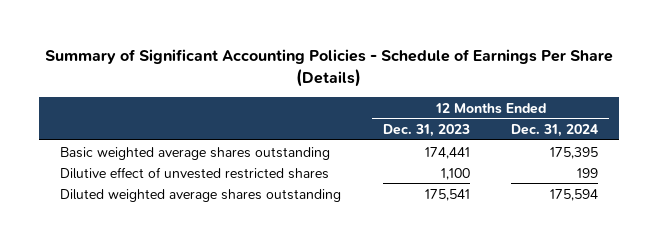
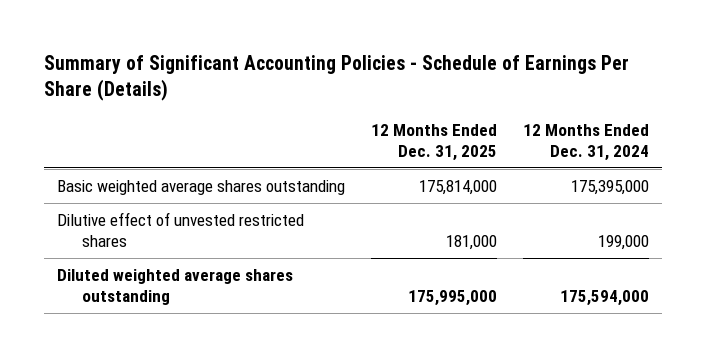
[382,124,470,138] Dec. 31, 2023 -> none
none -> [370,123,497,161] 12 Months Ended Dec. 31, 2025
[550,146,599,159] 175,395 -> [570,179,649,195] 175,395,000
[577,167,599,178] 199 -> [597,235,649,251] 199,000
[550,188,599,201] 175,594 -> [559,290,649,307] 175,594,000

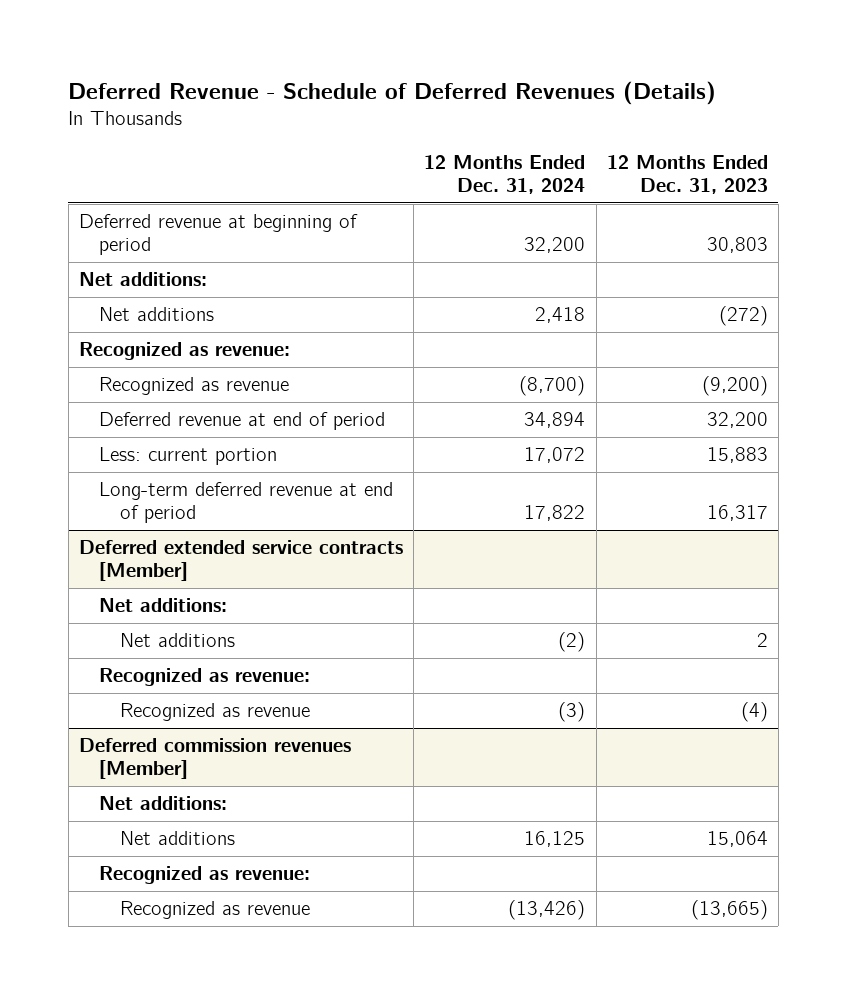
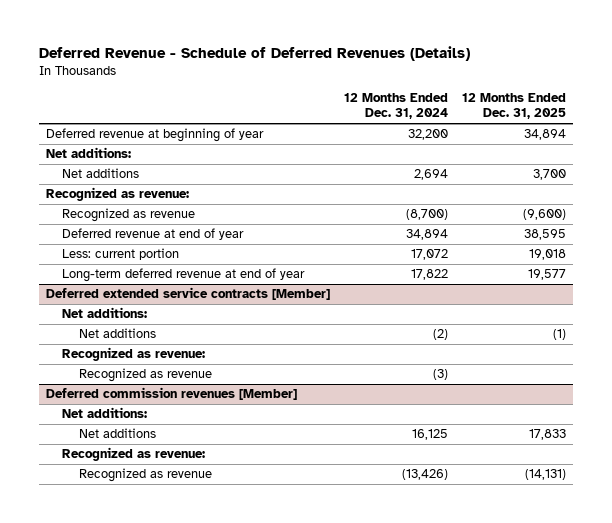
[606,155,768,195] 12 Months Ended Dec. 31, 2023 -> none
none -> [461,92,566,120] 12 Months Ended Dec. 31, 2025
[78,214,358,256] Deferred revenue at beginning of period -> [45,128,264,143] Deferred revenue at beginning of year
[535,307,586,324] 2,418 -> [413,169,448,181] 2,694
[99,412,386,431] Deferred revenue at end of period -> [62,228,245,241] Deferred revenue at end of year
[99,482,394,524] Long-term deferred revenue at end of period -> [62,268,306,283] Long-term deferred revenue at end of year

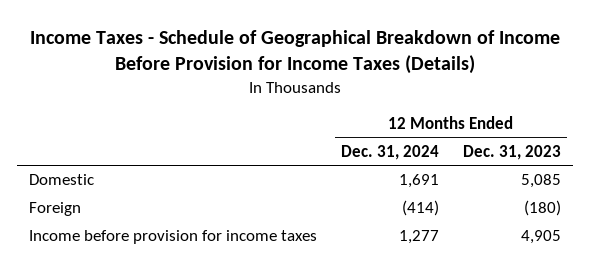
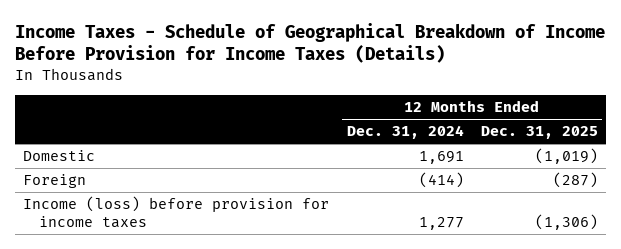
[462,145,561,161] Dec. 31, 2023 -> none
none -> [480,126,598,140] Dec. 31, 2025
[29,230,318,245] Income before provision for income taxes -> [23,196,330,229] Income (loss) before provision for income taxes

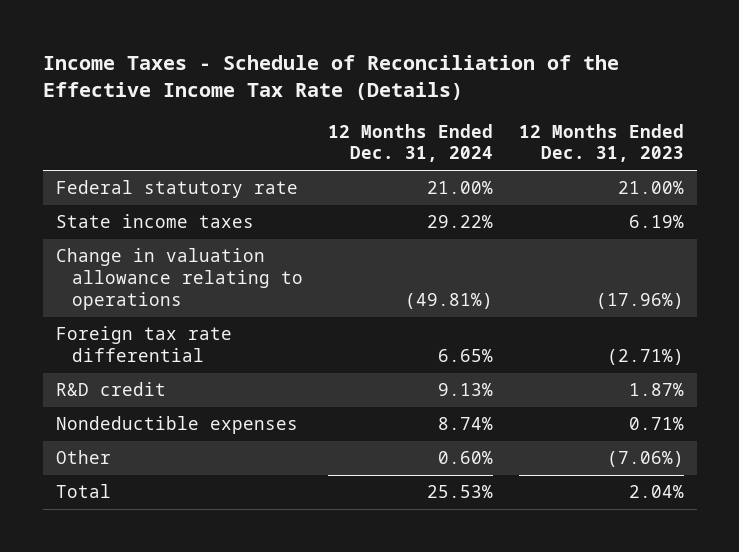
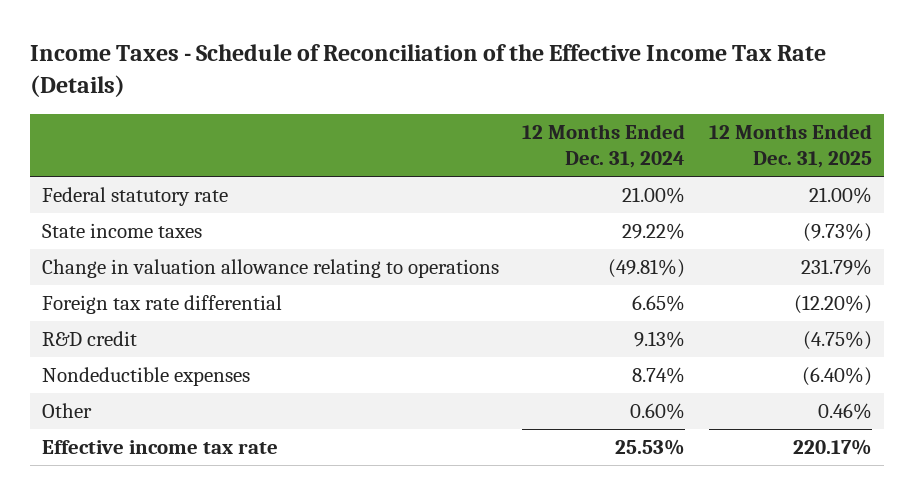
[518,123,684,163] 12 Months Ended Dec. 31, 2023 -> none
none -> [709,123,873,169] 12 Months Ended Dec. 31, 2025
[55,484,111,499] Total -> [41,440,278,455] Effective income tax rate

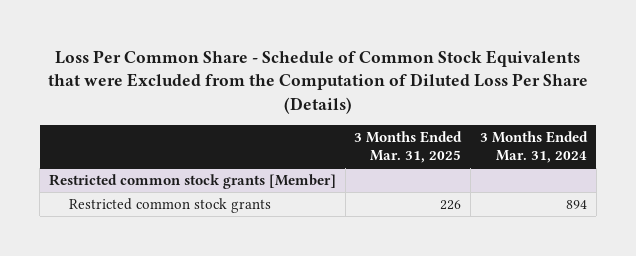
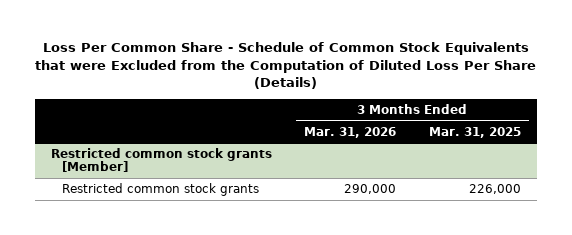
[479,131,588,164] 3 Months Ended Mar. 31, 2024 -> none
none -> [304,126,397,138] Mar. 31, 2026
[440,200,462,211] 226 -> [468,184,521,195] 226,000

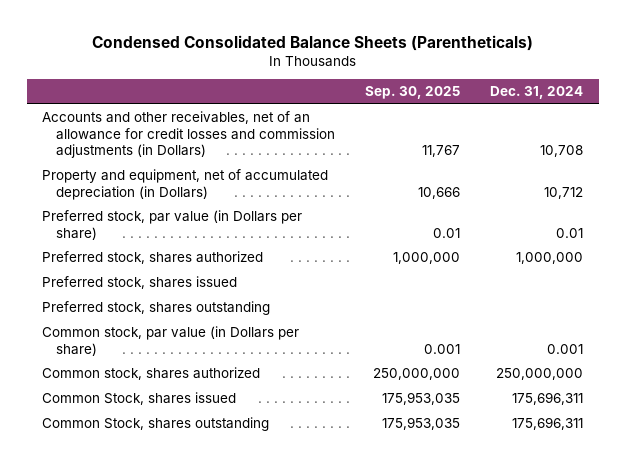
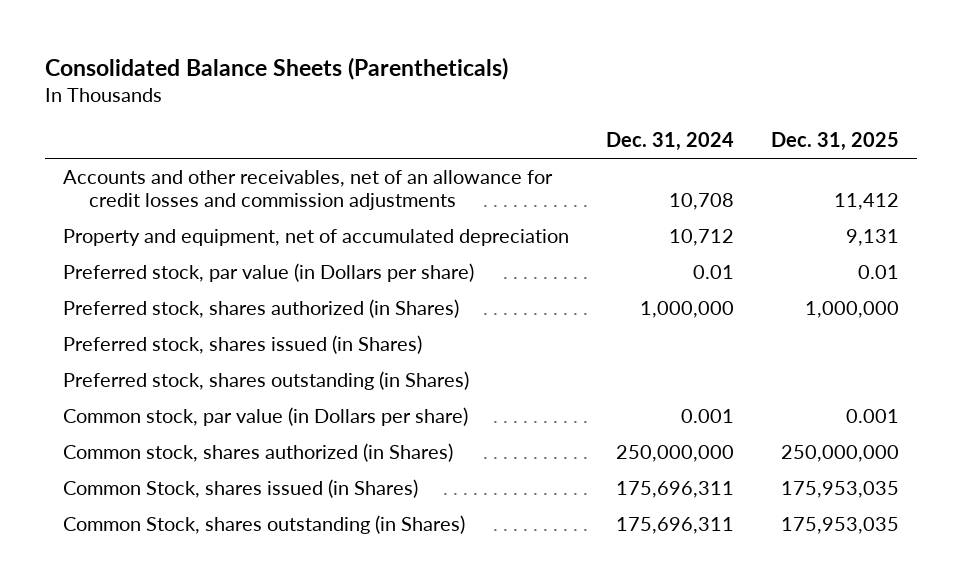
[91,34,533,51] Condensed Consolidated Balance Sheets (Parentheticals) -> [45,56,509,80] Consolidated Balance Sheets (Parentheticals)
[365,86,461,100] Sep. 30, 2025 -> none
none -> [770,131,899,151] Dec. 31, 2025
[42,111,336,159] Accounts and other receivables, net of an allowance for credit losses and commission adjustments (in Dollars) -> [63,170,554,210] Accounts and other receivables, net of an allowance for credit losses and commission adjustments
[42,169,329,200] Property and equipment, net of accumulated depreciation (in Dollars) -> [63,229,570,247] Property and equipment, net of accumulated depreciation
[42,251,264,265] Preferred stock, shares authorized -> [63,299,460,319] Preferred stock, shares authorized (in Shares)
[42,276,238,290] Preferred stock, shares issued -> [63,335,423,355] Preferred stock, shares issued (in Shares)
[42,301,271,316] Preferred stock, shares outstanding -> [63,371,470,391] Preferred stock, shares outstanding (in Shares)
[42,367,261,381] Common stock, shares authorized -> [63,443,454,463] Common stock, shares authorized (in Shares)
[42,392,237,406] Common Stock, shares issued -> [63,479,419,499] Common Stock, shares issued (in Shares)
[42,417,270,432] Common Stock, shares outstanding -> [63,515,466,535] Common Stock, shares outstanding (in Shares)

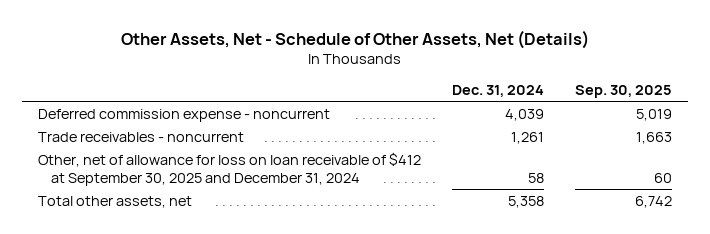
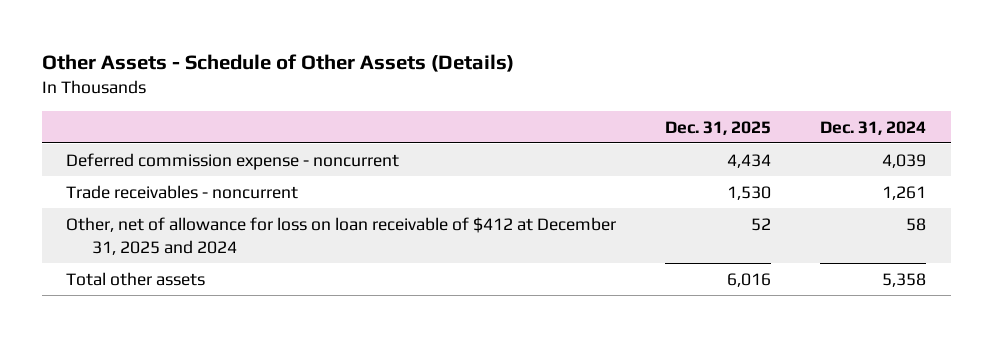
[120,29,589,49] Other Assets, Net - Schedule of Other Assets, Net (Details) -> [41,54,514,73] Other Assets - Schedule of Other Assets (Details)
[575,84,673,98] Sep. 30, 2025 -> none
none -> [665,120,772,135] Dec. 31, 2025
[37,151,421,186] Other, net of allowance for loss on loan receivable of $412 at September 30, 2025 and December 31, 2024 -> [66,216,617,255] Other, net of allowance for loss on loan receivable of $412 at December 31, 2025 and 2024
[37,195,192,208] Total other assets, net -> [66,271,206,286] Total other assets

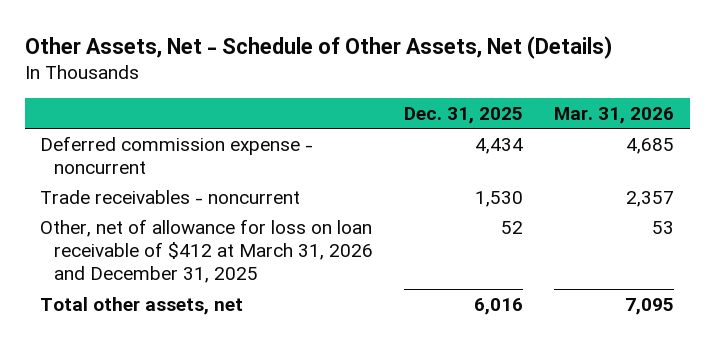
[41,54,514,73] Other Assets - Schedule of Other Assets (Details) -> [24,35,612,59] Other Assets, Net - Schedule of Other Assets, Net (Details)
[820,120,927,135] Dec. 31, 2024 -> none
none -> [554,106,675,124] Mar. 31, 2026
[66,216,617,255] Other, net of allowance for loss on loan receivable of $412 at December 31, 2025 and 2024 -> [40,218,373,284] Other, net of allowance for loss on loan receivable of $412 at March 31, 2026 and December 31, 2025
[66,271,206,286] Total other assets -> [40,296,244,315] Total other assets, net

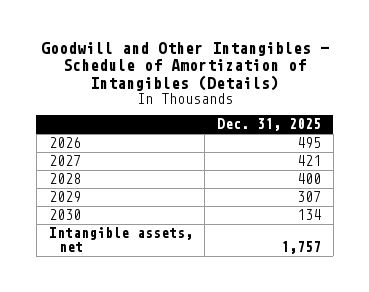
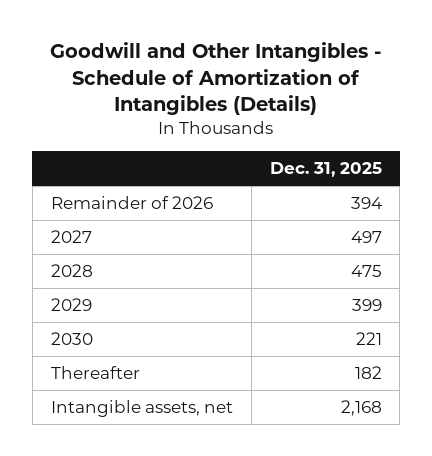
[48,137,81,149] 2026 -> none
none -> [50,196,213,210] Remainder of 2026
[296,155,321,167] 421 -> [350,231,382,244] 497
[296,173,321,185] 400 -> [350,265,382,278] 475
[296,191,321,203] 307 -> [351,299,382,312] 399
[296,209,321,221] 134 -> [355,332,382,346] 221
none -> [50,366,140,380] Thereafter
[280,241,321,255] 1,757 -> [340,400,382,417] 2,168

